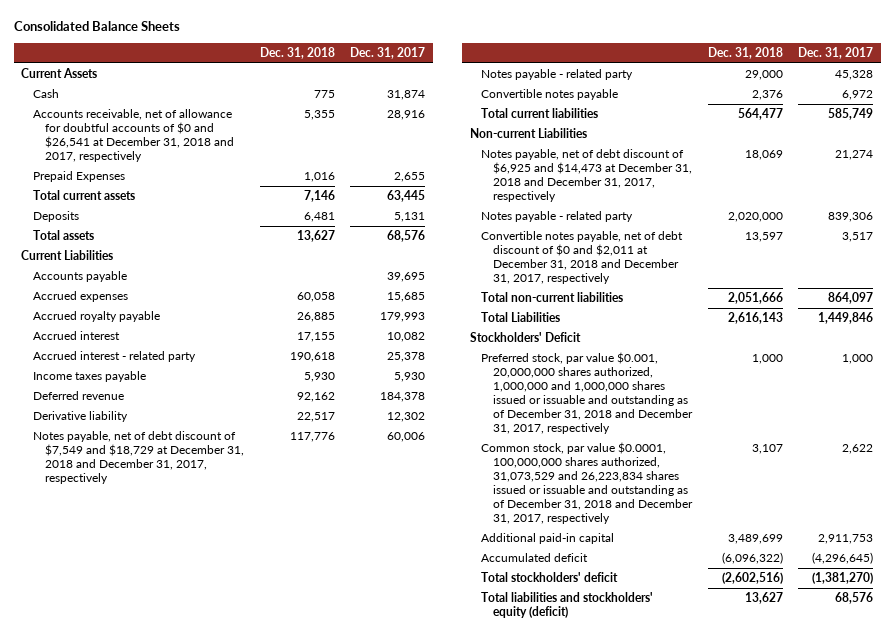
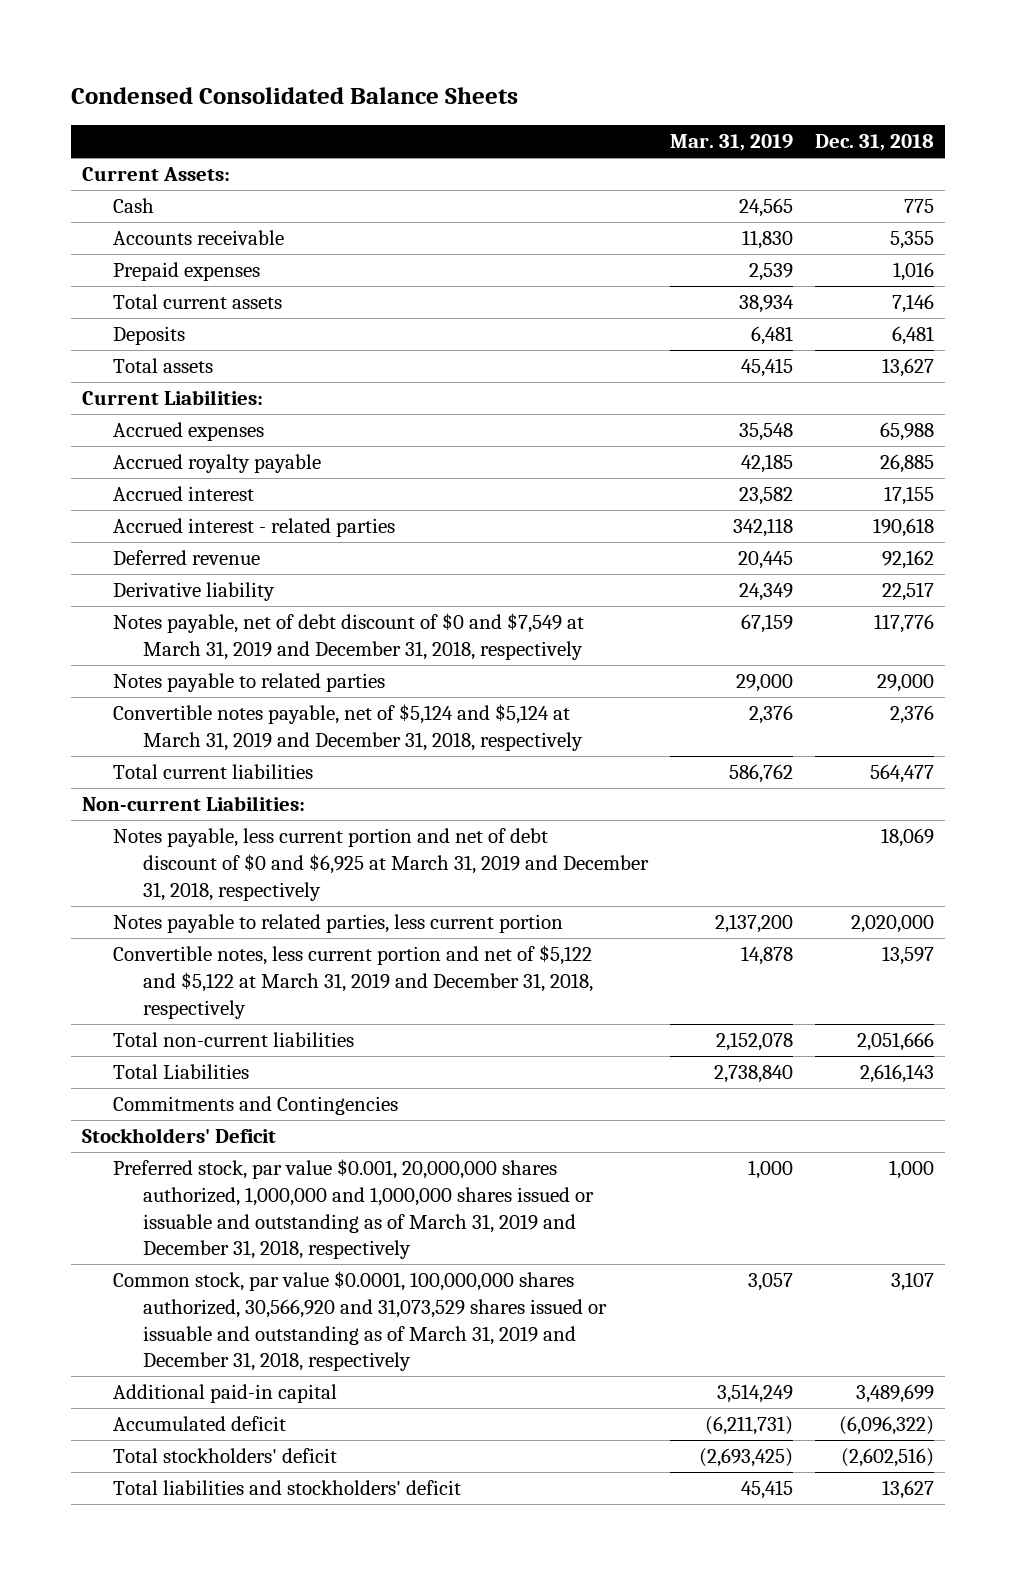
[13,21,180,32] Consolidated Balance Sheets -> [71,86,519,104] Condensed Consolidated Balance Sheets
[350,47,426,60] Dec. 31, 2017 -> none
none -> [670,134,794,152] Mar. 31, 2019
[21,68,98,79] Current Assets -> [82,167,231,182] Current Assets:
[33,109,235,162] Accounts receivable, net of allowance for doubtful accounts of $0 and $26,541 at December 31, 2018 and 2017, respectively -> [112,230,284,246] Accounts receivable
[33,171,126,183] Prepaid Expenses -> [112,262,260,282] Prepaid expenses
[33,271,128,283] Accounts payable -> none
[21,250,114,261] Current Liabilities -> [82,390,264,406] Current Liabilities:
[296,292,335,303] 60,058 -> [879,422,934,442] 65,988
[33,371,147,383] Income taxes payable -> none
[33,351,197,363] Accrued interest - related party -> [112,518,395,538] Accrued interest - related parties
[33,431,245,484] Notes payable, net of debt discount of $7,549 and $18,729 at December 31, 2018 and December 31, 2017, respectively -> [112,613,584,660] Notes payable, net of debt discount of $0 and $7,549 at March 31, 2019 and December 31, 2018, respectively
[481,69,634,81] Notes payable - related party -> [112,673,385,693] Notes payable to related parties
[481,89,619,101] Convertible notes payable -> [112,704,584,751] Convertible notes payable, net of $5,124 and $5,124 at March 31, 2019 and December 31, 2018, respectively
[469,128,587,139] Non-current Liabilities -> [82,796,306,812] Non-current Liabilities:
[481,149,693,202] Notes payable, net of debt discount of $6,925 and $14,473 at December 31, 2018 and December 31, 2017, respectively -> [112,828,650,901] Notes payable, less current portion and net of debt discount of $0 and $6,925 at March 31, 2019 and December 31, 2018, respectively
[481,211,634,223] Notes payable - related party -> [112,914,563,934] Notes payable to related parties, less current portion
[481,231,684,284] Convertible notes payable, net of debt discount of $0 and $2,011 at December 31, 2018 and December 31, 2017, respectively -> [112,945,594,1019] Convertible notes, less current portion and net of $5,122 and $5,122 at March 31, 2019 and December 31, 2018, respectively
none -> [112,1096,398,1116] Commitments and Contingencies
[481,352,694,434] Preferred stock, par value $0.001, 20,000,000 shares authorized, 1,000,000 and 1,000,000 shares issued or issuable and outstanding as of December 31, 2018 and December 31, 2017, respectively -> [112,1159,595,1260] Preferred stock, par value $0.001, 20,000,000 shares authorized, 1,000,000 and 1,000,000 shares issued or issuable and outstanding as of March 31, 2019 and December 31, 2018, respectively
[481,442,694,524] Common stock, par value $0.0001, 100,000,000 shares authorized, 31,073,529 and 26,223,834 shares issued or issuable and outstanding as of December 31, 2018 and December 31, 2017, respectively -> [112,1271,608,1372] Common stock, par value $0.0001, 100,000,000 shares authorized, 30,566,920 and 31,073,529 shares issued or issuable and outstanding as of March 31, 2019 and December 31, 2018, respectively
[481,592,654,619] Total liabilities and stockholders' equity (deficit) -> [112,1480,461,1496] Total liabilities and stockholders' deficit

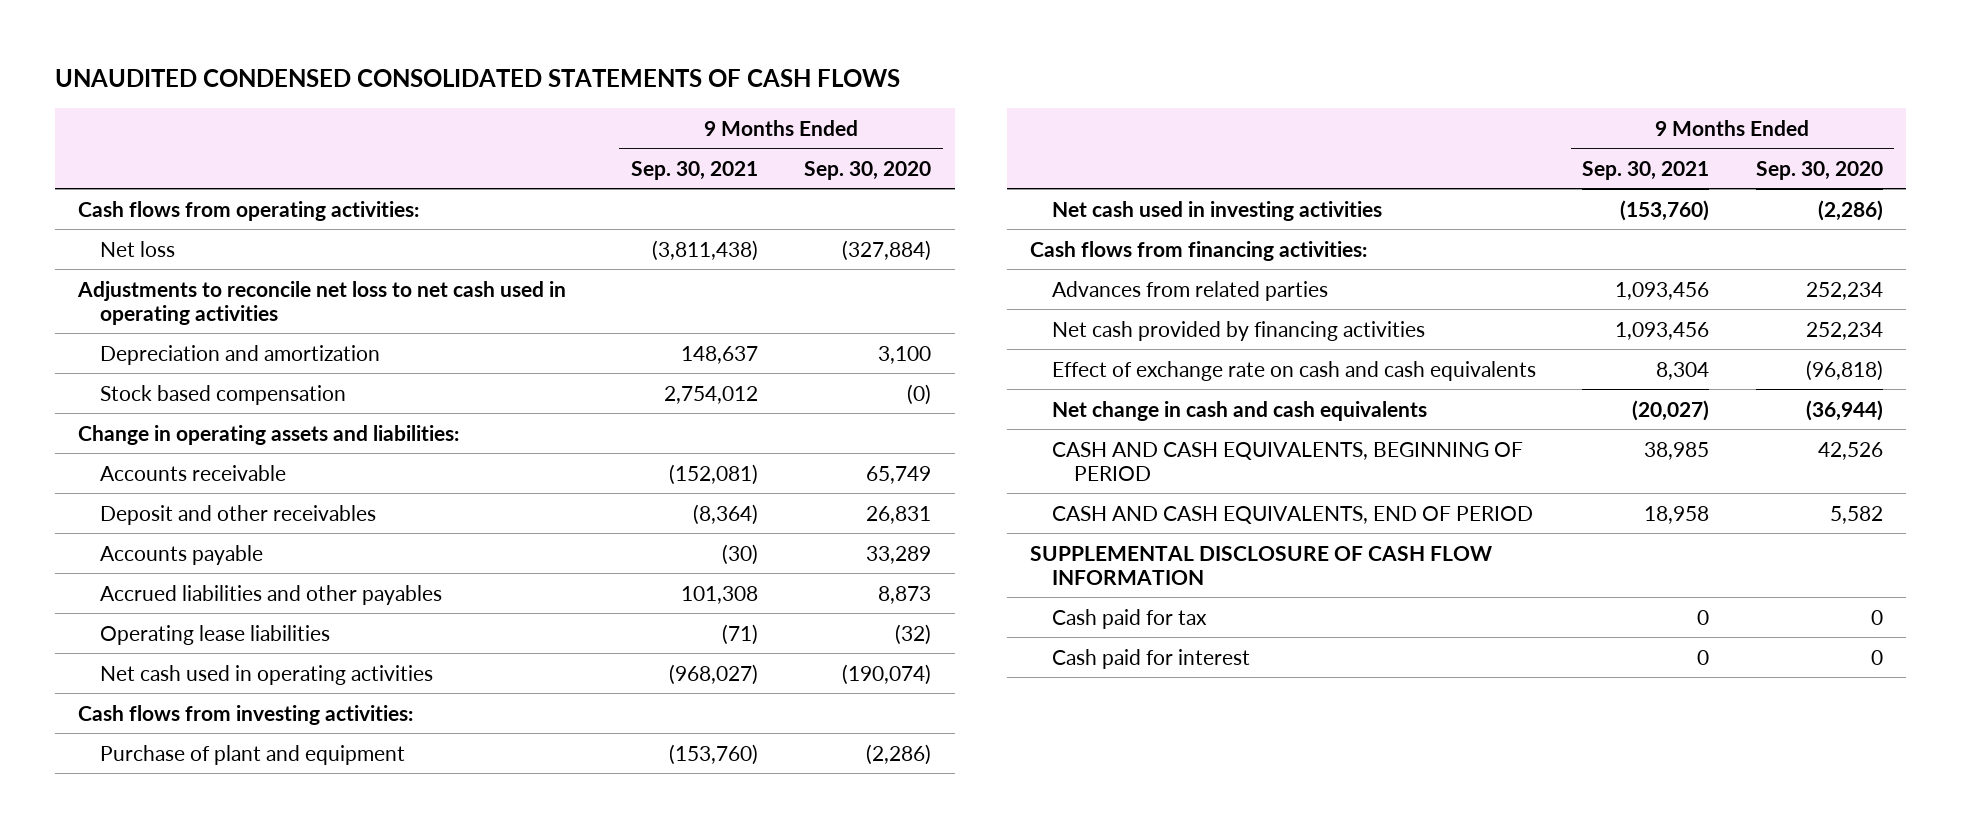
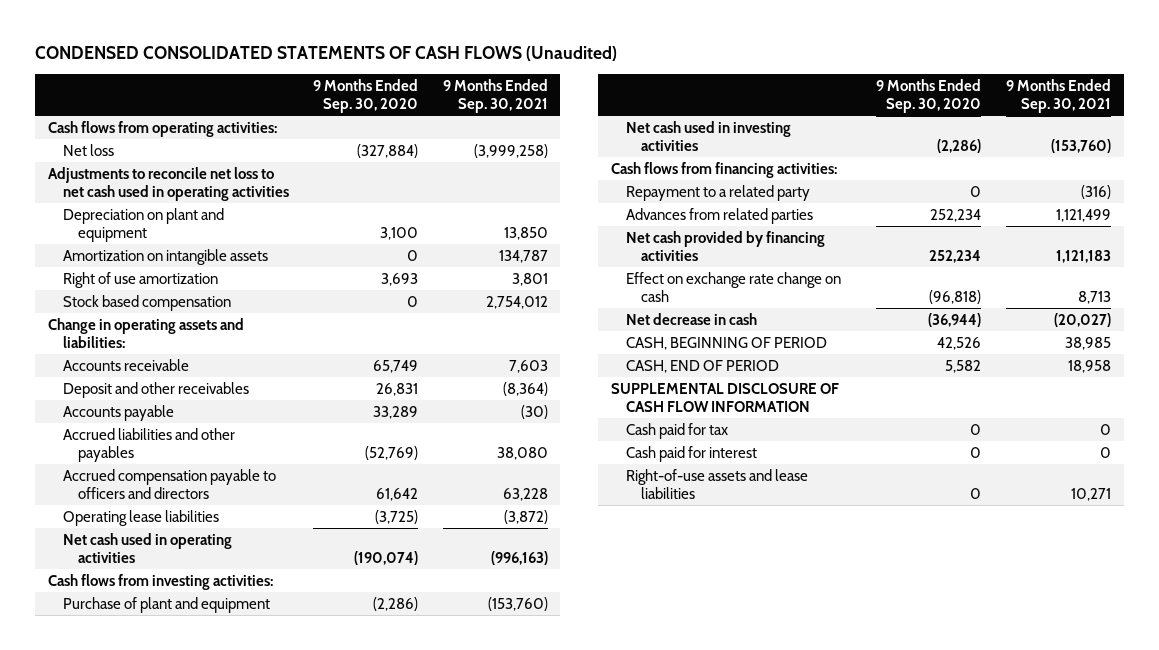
[55,69,901,88] UNAUDITED CONDENSED CONSOLIDATED STATEMENTS OF CASH FLOWS -> [35,45,618,61] CONDENSED CONSOLIDATED STATEMENTS OF CASH FLOWS (Unaudited)
[651,239,758,261] (3,811,438) -> [474,143,549,158] (3,999,258)
[100,344,381,365] Depreciation and amortization -> none
none -> [62,207,224,242] Depreciation on plant and equipment
none -> [62,248,268,265] Amortization on intangible assets
none -> [62,271,218,288] Right of use amortization
[907,383,932,405] (0) -> [407,295,419,307] 0
[668,463,758,485] (152,081) -> [509,359,549,373] 7,603
[680,585,758,604] 101,308 -> [497,446,549,460] 38,080
[878,585,932,604] 8,873 -> [365,445,419,460] (52,769)
none -> [62,468,276,499] Accrued compensation payable to officers and directors
[721,623,758,645] (71) -> [504,509,549,524] (3,872)
[895,623,932,645] (32) -> [375,509,419,524] (3,725)
[668,663,758,685] (968,027) -> [491,550,549,565] (996,163)
none -> [625,184,810,201] Repayment to a related party
[1615,281,1710,300] 1,093,456 -> [1056,208,1112,222] 1,121,499
[1615,321,1710,340] 1,093,456 -> [1056,249,1112,263] 1,121,183
[1051,360,1536,381] Effect of exchange rate on cash and cash equivalents -> [625,271,841,302] Effect on exchange rate change on cash
[1656,361,1710,380] 8,304 -> [1078,290,1112,304] 8,713
[1051,400,1427,421] Net change in cash and cash equivalents -> [625,312,757,325] Net decrease in cash
[1051,441,1523,481] CASH AND CASH EQUIVALENTS, BEGINNING OF PERIOD -> [625,336,827,350] CASH, BEGINNING OF PERIOD
[1051,505,1533,524] CASH AND CASH EQUIVALENTS, END OF PERIOD -> [625,359,779,373] CASH, END OF PERIOD
none -> [625,468,808,499] Right-of-use assets and lease liabilities

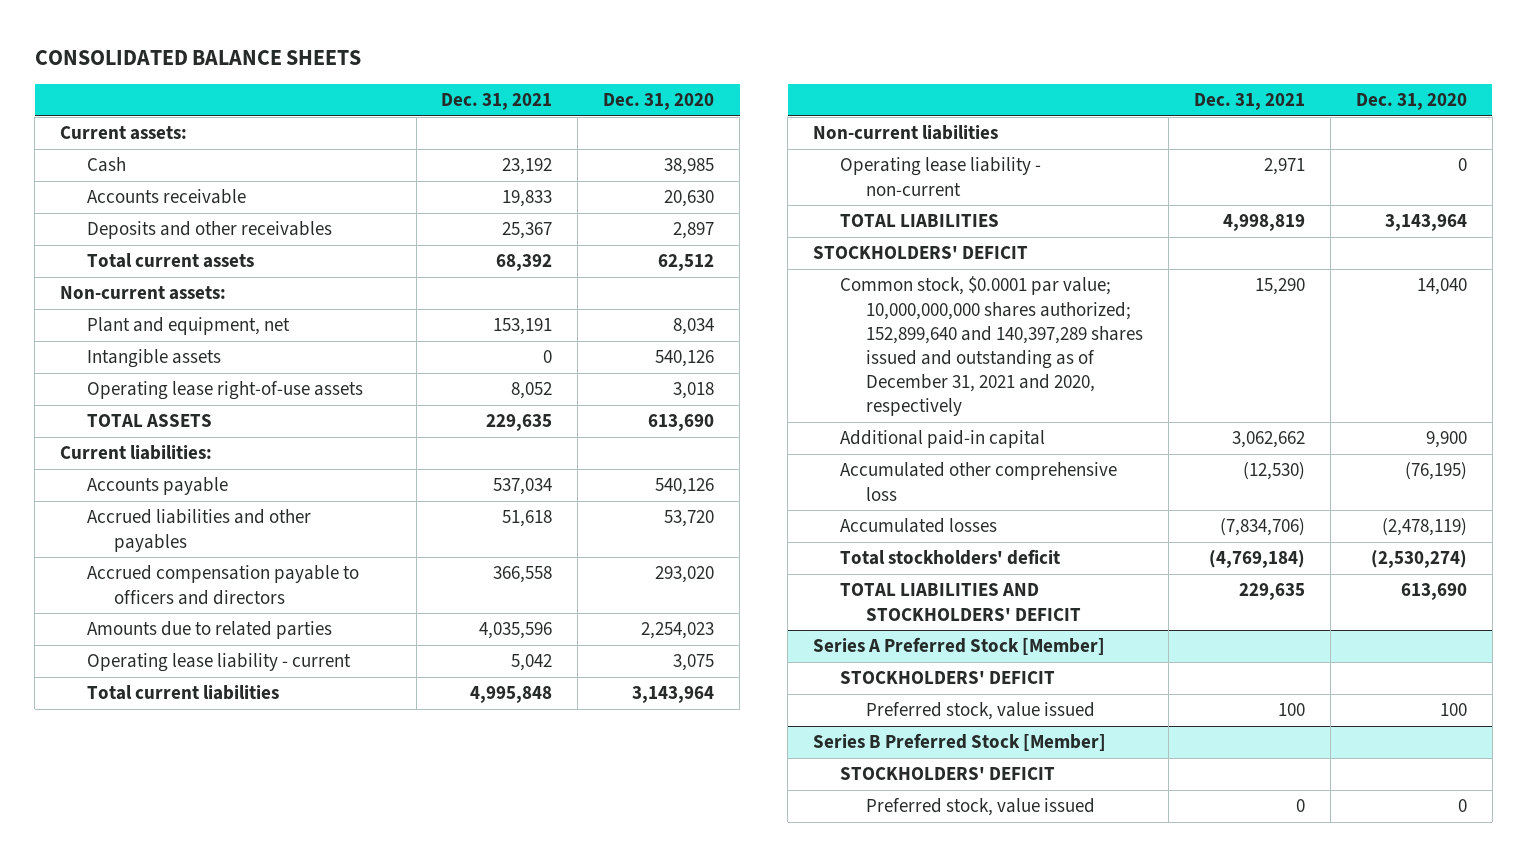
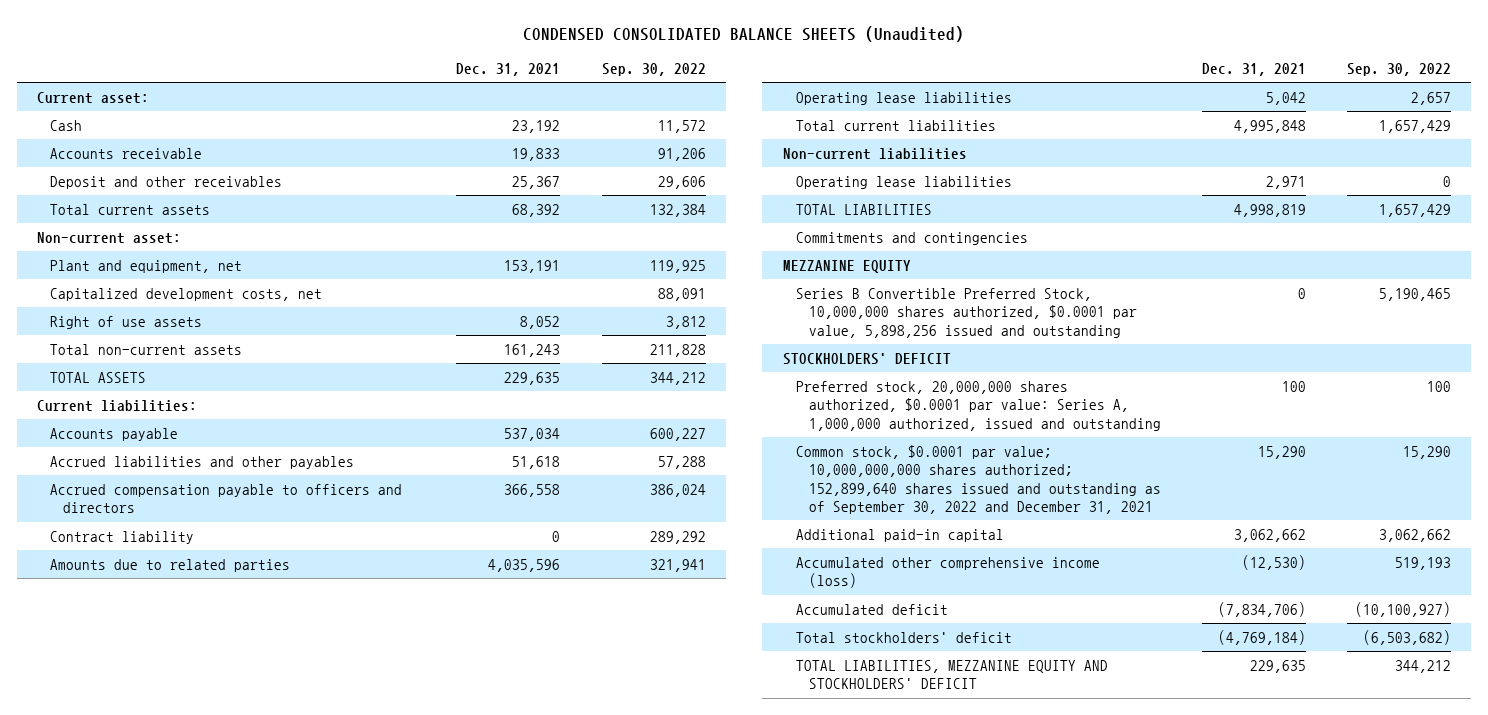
[34,49,361,65] CONSOLIDATED BALANCE SHEETS -> [523,26,965,43] CONDENSED CONSOLIDATED BALANCE SHEETS (Unaudited)
[603,93,715,111] Dec. 31, 2020 -> none
none -> [601,62,706,76] Sep. 30, 2022
[60,126,188,141] Current assets: -> [37,91,150,104] Current asset:
[86,221,332,240] Deposits and other receivables -> [50,175,283,189] Deposit and other receivables
[60,286,227,301] Non-current assets: -> [37,231,182,244] Non-current asset:
[86,349,221,369] Intangible assets -> none
none -> [50,287,323,301] Capitalized development costs, net
[86,381,363,401] Operating lease right-of-use assets -> [50,315,203,329] Right of use assets
none -> [50,343,243,355] Total non-current assets
none -> [50,530,195,544] Contract liability
[86,653,351,673] Operating lease liability - current -> [795,91,1012,105] Operating lease liabilities
[839,157,1041,196] Operating lease liability - non-current -> [795,175,1012,189] Operating lease liabilities
none -> [795,231,1028,245] Commitments and contingencies
none -> [782,259,911,273] MEZZANINE EQUITY
none -> [795,287,1137,338] Series B Convertible Preferred Stock, 10,000,000 shares authorized, $0.0001 par value, 5,898,256 issued and outstanding
none -> [795,380,1161,431] Preferred stock, 20,000,000 shares authorized, $0.0001 par value: Series A, 1,000,000 authorized, issued and outstanding
[839,276,1144,417] Common stock, $0.0001 par value; 10,000,000,000 shares authorized; 152,899,640 and 140,397,289 shares issued and outstanding as of December 31, 2021 and 2020, respectively -> [795,444,1161,514] Common stock, $0.0001 par value; 10,000,000,000 shares authorized; 152,899,640 shares issued and outstanding as of September 30, 2022 and December 31, 2021
[839,462,1117,501] Accumulated other comprehensive loss -> [795,556,1100,589] Accumulated other comprehensive income (loss)
[839,518,997,534] Accumulated losses -> [795,603,948,615] Accumulated deficit
[812,637,1105,656] Series A Preferred Stock [Member] -> none
[839,671,1055,685] STOCKHOLDERS' DEFICIT -> none
[866,702,1096,721] Preferred stock, value issued -> none
[812,733,1106,752] Series B Preferred Stock [Member] -> none
[839,767,1055,781] STOCKHOLDERS' DEFICIT -> none
[866,798,1096,817] Preferred stock, value issued -> none
[839,583,1082,621] TOTAL LIABILITIES AND STOCKHOLDERS' DEFICIT -> [795,659,1108,690] TOTAL LIABILITIES, MEZZANINE EQUITY AND STOCKHOLDERS' DEFICIT

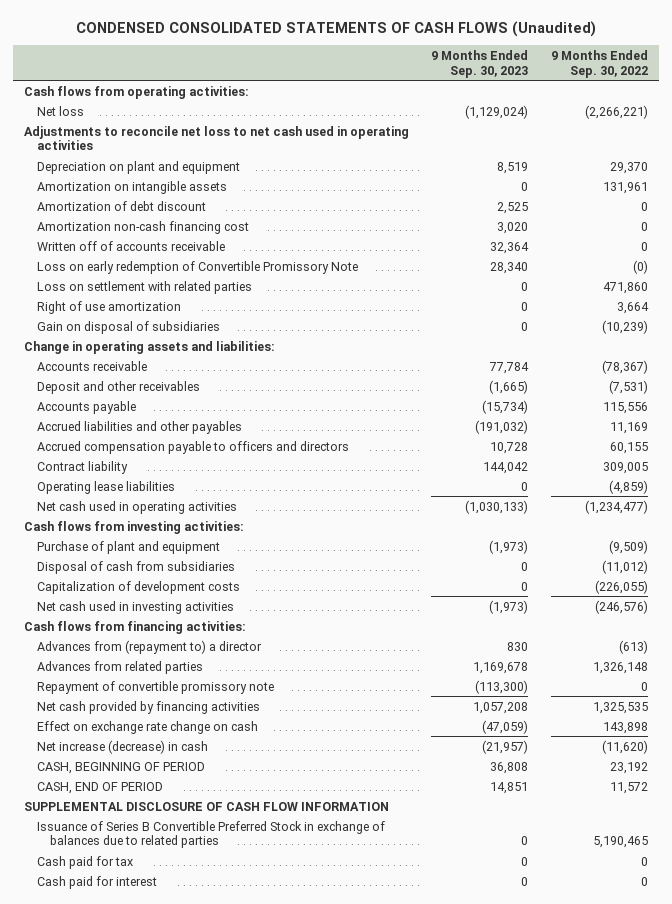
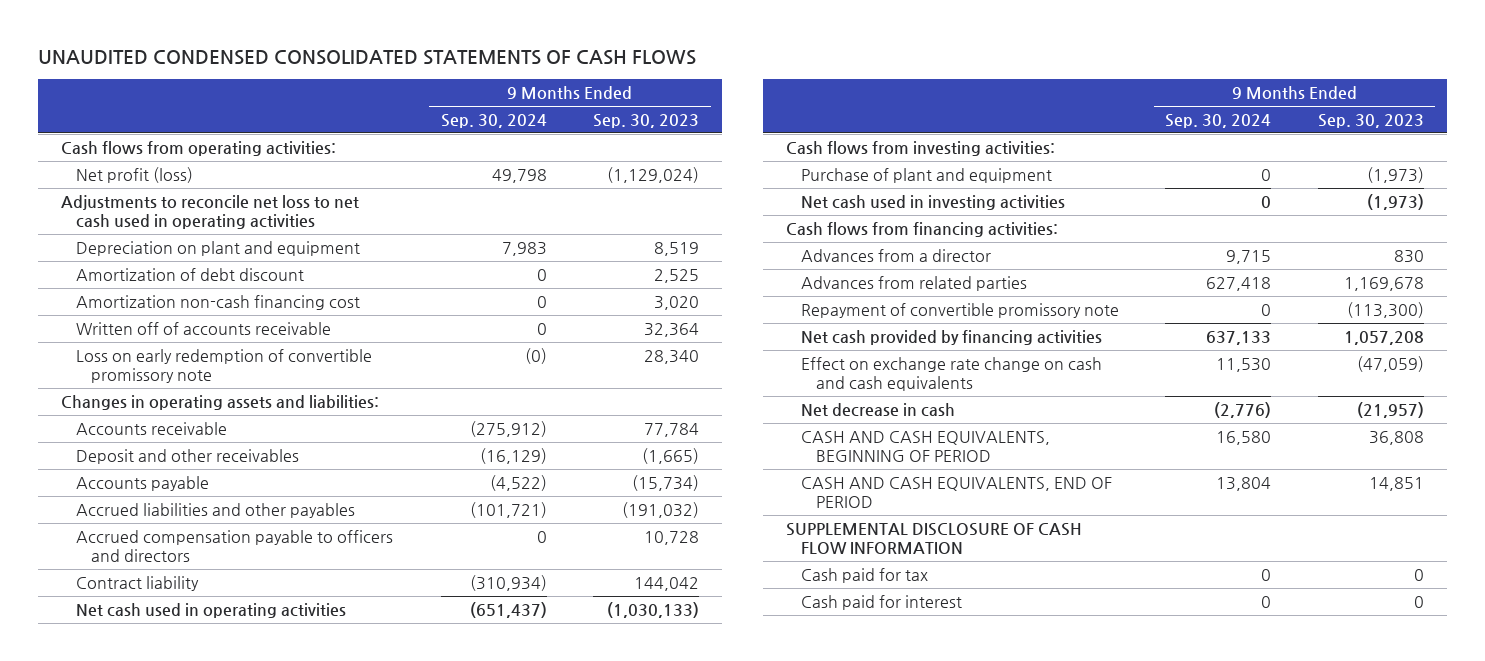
[75,20,596,37] CONDENSED CONSOLIDATED STATEMENTS OF CASH FLOWS (Unaudited) -> [38,50,697,66] UNAUDITED CONDENSED CONSOLIDATED STATEMENTS OF CASH FLOWS
[550,49,648,78] 9 Months Ended Sep. 30, 2022 -> none
none -> [440,114,547,129] Sep. 30, 2024
[37,105,85,116] Net loss -> [76,167,194,184] Net profit (loss)
[37,180,228,194] Amortization on intangible assets -> none
[37,280,253,294] Loss on settlement with related parties -> none
[37,300,182,314] Right of use amortization -> none
[37,320,221,334] Gain on disposal of subsidiaries -> none
[37,260,359,274] Loss on early redemption of Convertible Promissory Note -> [76,349,373,383] Loss on early redemption of convertible promissory note
[24,340,276,354] Change in operating assets and liabilities: -> [61,395,380,411] Changes in operating assets and liabilities:
[37,480,176,494] Operating lease liabilities -> none
[37,560,236,574] Disposal of cash from subsidiaries -> none
[37,580,241,594] Capitalization of development costs -> none
[37,639,263,654] Advances from (repayment to) a director -> [800,249,991,263] Advances from a director
[37,720,259,734] Effect on exchange rate change on cash -> [800,357,1102,391] Effect on exchange rate change on cash and cash equivalents
[37,739,209,754] Net increase (decrease) in cash -> [800,403,955,418] Net decrease in cash
[37,761,206,774] CASH, BEGINNING OF PERIOD -> [800,431,1050,462] CASH AND CASH EQUIVALENTS, BEGINNING OF PERIOD
[37,781,164,794] CASH, END OF PERIOD -> [800,477,1112,508] CASH AND CASH EQUIVALENTS, END OF PERIOD
[37,820,386,849] Issuance of Series B Convertible Preferred Stock in exchange of balances due to related parties -> none

